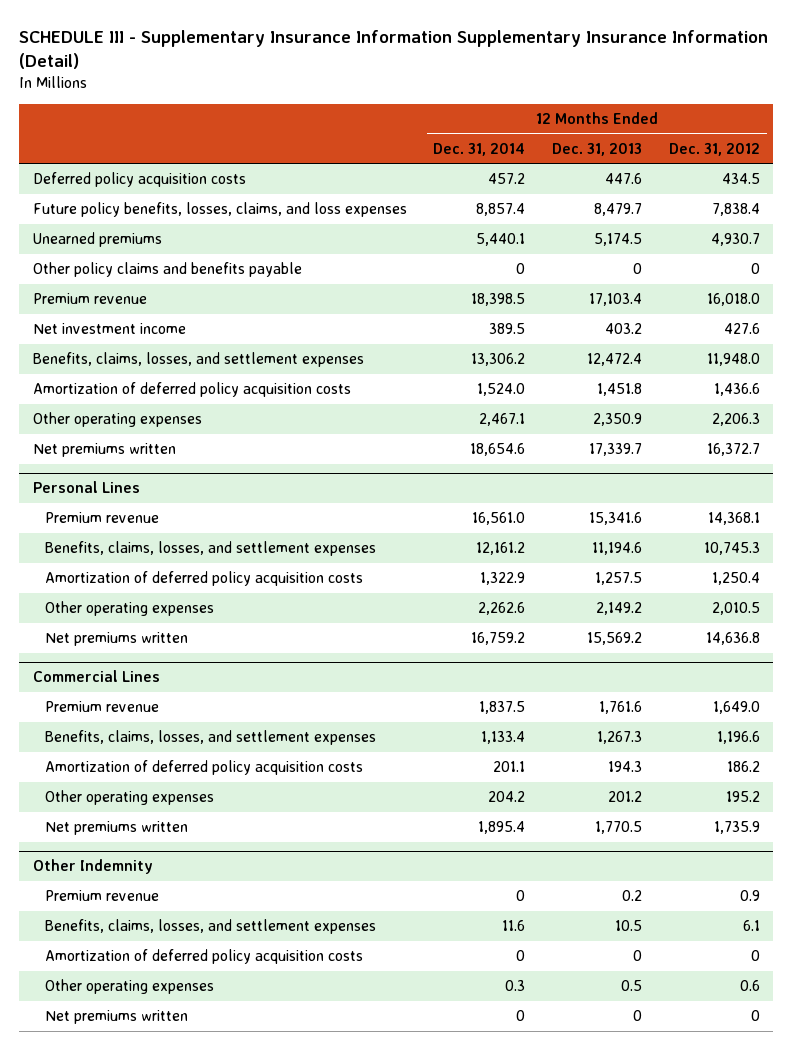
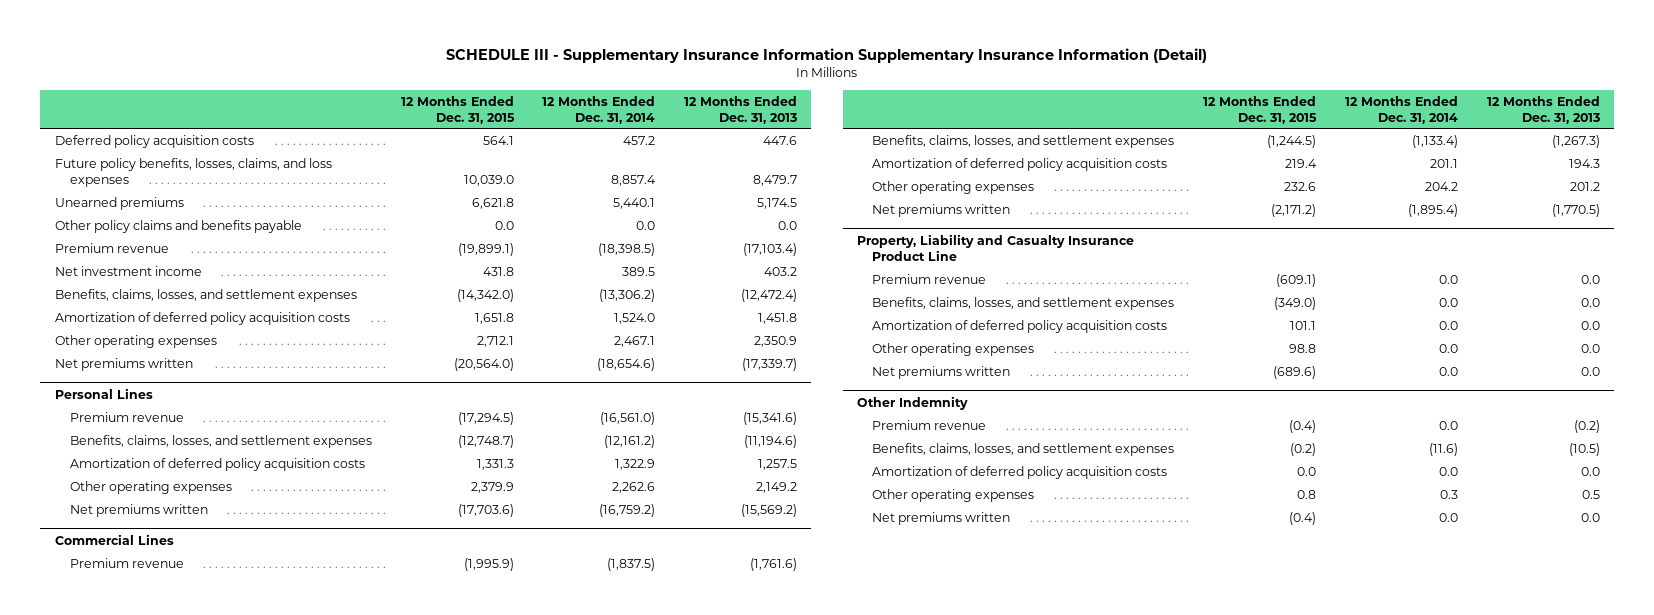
[669,142,761,156] Dec. 31, 2012 -> none
none -> [400,95,515,124] 12 Months Ended Dec. 31, 2015
[516,263,526,275] 0 -> [636,220,656,230] 0.0
[633,263,643,275] 0 -> [777,220,797,230] 0.0
[471,293,526,307] 18,398.5 -> [598,242,656,256] (18,398.5)
[589,293,643,307] 17,103.4 -> [742,242,797,256] (17,103.4)
[471,353,526,367] 13,306.2 -> [599,288,656,302] (13,306.2)
[587,353,643,367] 12,472.4 -> [740,288,797,302] (12,472.4)
[470,443,526,457] 18,654.6 -> [597,357,656,371] (18,654.6)
[589,443,643,457] 17,339.7 -> [741,357,797,371] (17,339.7)
[472,512,526,526] 16,561.0 -> [600,411,656,425] (16,561.0)
[589,512,643,526] 15,341.6 -> [742,411,797,425] (15,341.6)
[476,542,526,556] 12,161.2 -> [604,434,656,448] (12,161.2)
[592,542,643,556] 11,194.6 -> [743,434,797,448] (11,194.6)
[471,632,526,646] 16,759.2 -> [599,503,656,517] (16,759.2)
[587,632,643,646] 15,569.2 -> [740,503,797,517] (15,569.2)
[479,701,526,715] 1,837.5 -> [607,557,656,571] (1,837.5)
[599,701,643,715] 1,761.6 -> [749,557,797,571] (1,761.6)
[481,731,526,745] 1,133.4 -> [1411,134,1458,148] (1,133.4)
[597,731,643,745] 1,267.3 -> [1551,134,1600,148] (1,267.3)
[478,821,526,835] 1,895.4 -> [1407,203,1458,217] (1,895.4)
[595,821,643,835] 1,770.5 -> [1551,203,1600,217] (1,770.5)
none -> [857,233,1135,261] Property, Liability and Casualty Insurance Product Line
none -> [872,273,987,284] Premium revenue
none -> [872,296,1175,310] Benefits, claims, losses, and settlement expenses
none -> [872,319,1168,333] Amortization of deferred policy acquisition costs
none -> [872,342,1035,356] Other operating expenses
none -> [872,365,1011,379] Net premiums written
[516,890,526,902] 0 -> [1438,420,1458,430] 0.0
[622,890,643,902] 0.2 -> [1573,419,1600,433] (0.2)
[502,920,526,932] 11.6 -> [1428,442,1458,456] (11.6)
[615,920,643,932] 10.5 -> [1568,442,1600,456] (10.5)
[516,950,526,962] 0 -> [1438,466,1458,476] 0.0
[633,950,643,962] 0 -> [1580,466,1600,476] 0.0
[516,1010,526,1022] 0 -> [1438,512,1458,522] 0.0
[633,1010,643,1022] 0 -> [1580,512,1600,522] 0.0

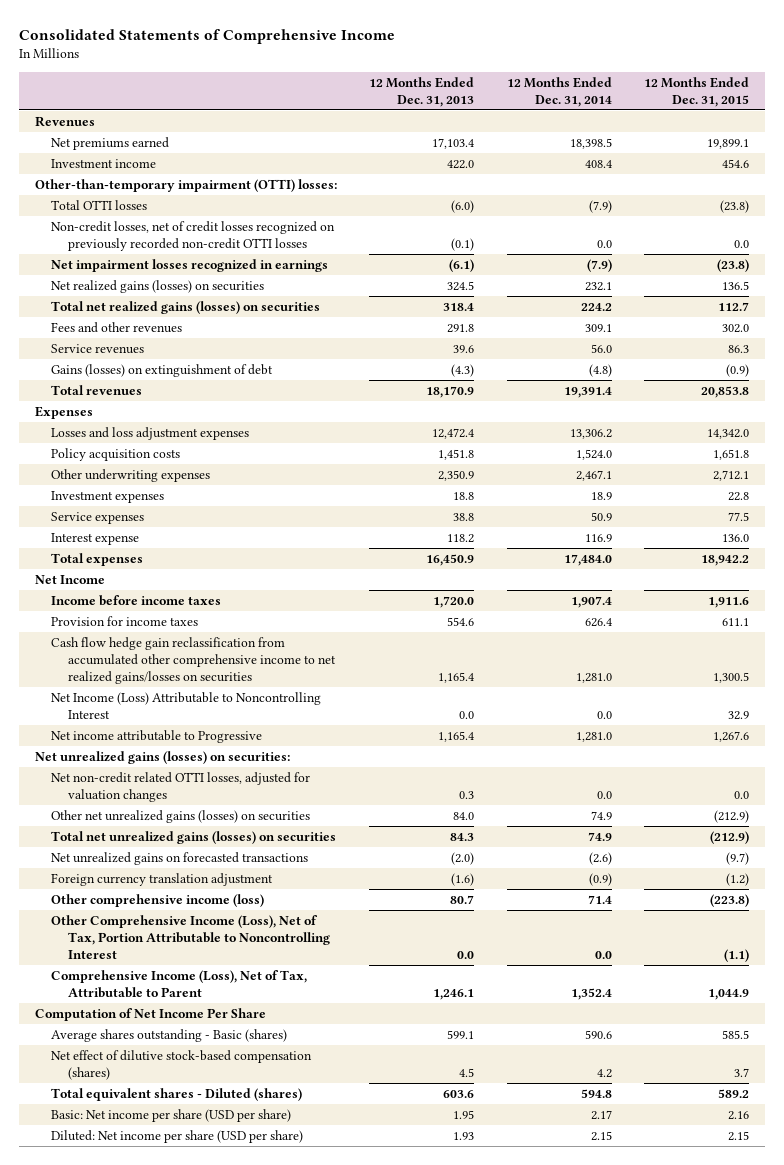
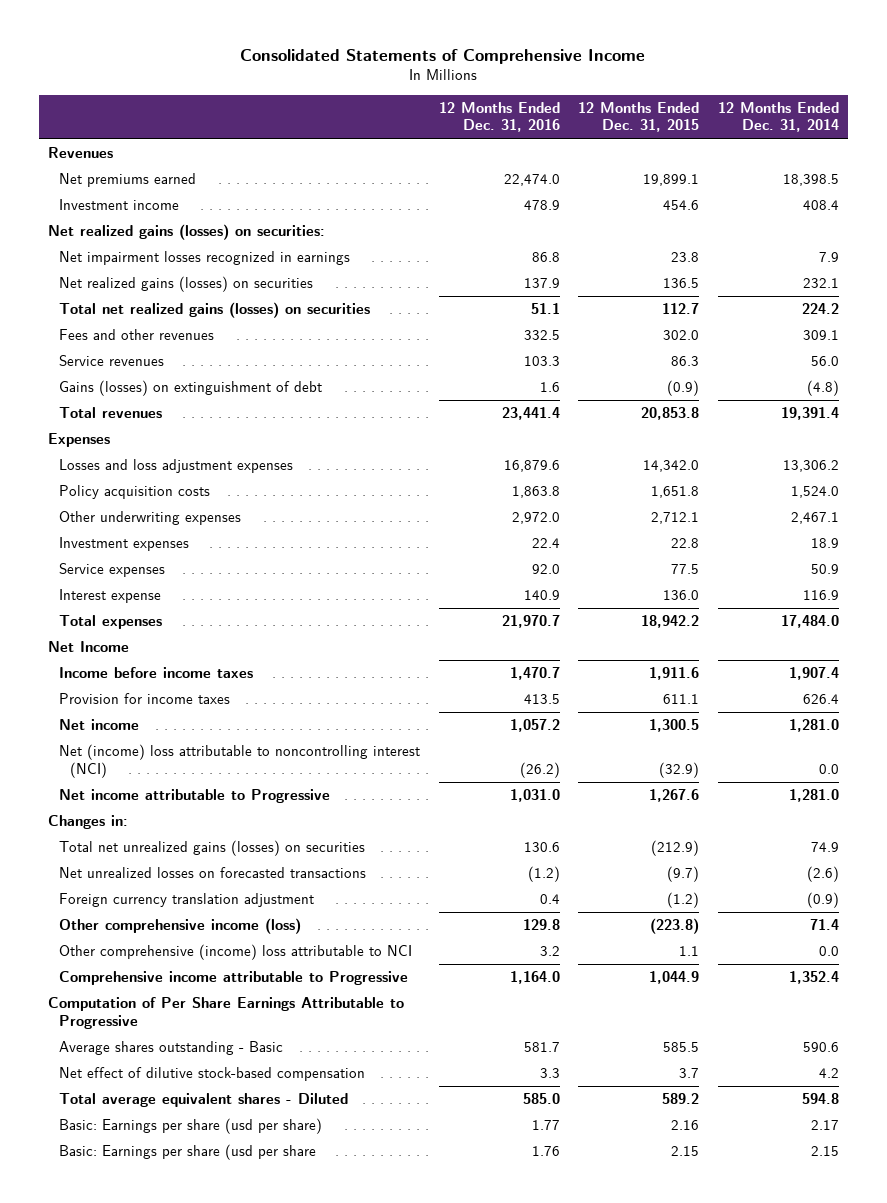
[369,76,475,107] 12 Months Ended Dec. 31, 2013 -> none
none -> [438,101,560,133] 12 Months Ended Dec. 31, 2016
[34,179,337,193] Other-than-temporary impairment (OTTI) losses: -> none
[51,200,148,211] Total OTTI losses -> none
[51,221,336,251] Non-credit losses, net of credit losses recognized on previously recorded non-credit OTTI losses -> none
none -> [47,224,325,241] Net realized gains (losses) on securities:
[586,259,612,273] (7.9) -> [819,252,840,263] 7.9
[716,259,749,273] (23.8) -> [671,252,700,263] 23.8
[51,637,336,684] Cash flow hedge gain reclassification from accumulated other comprehensive income to net realized gains/losses on securities -> [59,719,140,731] Net income
[51,692,322,719] Net Income (Loss) Attributable to Noncontrolling Interest -> [59,744,421,778] Net (income) loss attributable to noncontrolling interest (NCI)
[727,710,749,720] 32.9 -> [659,761,700,778] (32.9)
[51,772,311,802] Net non-credit related OTTI losses, adjusted for valuation changes -> none
[51,810,311,824] Other net unrealized gains (losses) on securities -> none
[34,751,290,765] Net unrealized gains (losses) on securities: -> [47,815,128,830] Changes in:
[51,852,309,866] Net unrealized gains on forecasted transactions -> [59,867,367,879] Net unrealized losses on forecasted transactions
[51,915,330,959] Other Comprehensive Income (Loss), Net of Tax, Portion Attributable to Noncontrolling Interest -> [59,944,413,961] Other comprehensive (income) loss attributable to NCI
[723,948,749,962] (1.1) -> [679,946,700,957] 1.1
[51,970,308,998] Comprehensive Income (Loss), Net of Tax, Attributable to Parent -> [59,971,409,986] Comprehensive income attributable to Progressive
[34,1008,266,1022] Computation of Net Income Per Share -> [47,997,404,1029] Computation of Per Share Earnings Attributable to Progressive
[51,1029,288,1043] Average shares outstanding - Basic (shares) -> [59,1041,284,1056] Average shares outstanding - Basic
[51,1050,313,1080] Net effect of dilutive stock-based compensation (shares) -> [59,1067,366,1082] Net effect of dilutive stock-based compensation
[51,1088,303,1102] Total equivalent shares - Diluted (shares) -> [59,1093,349,1108] Total average equivalent shares - Diluted
[51,1109,292,1123] Basic: Net income per share (USD per share) -> [59,1118,323,1135] Basic: Earnings per share (usd per share)
[51,1130,304,1144] Diluted: Net income per share (USD per share) -> [59,1144,317,1161] Basic: Earnings per share (usd per share

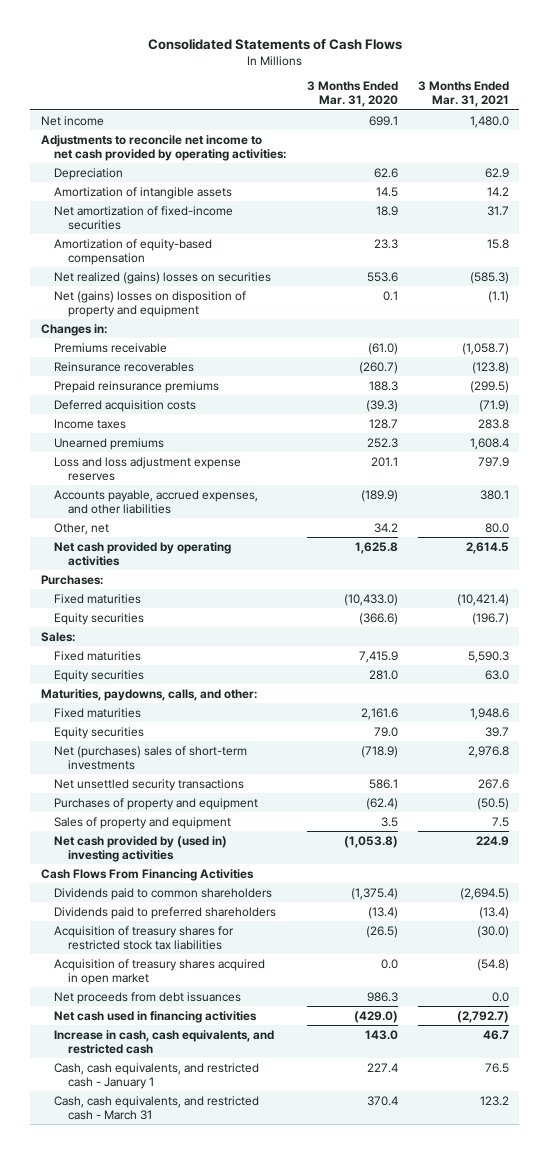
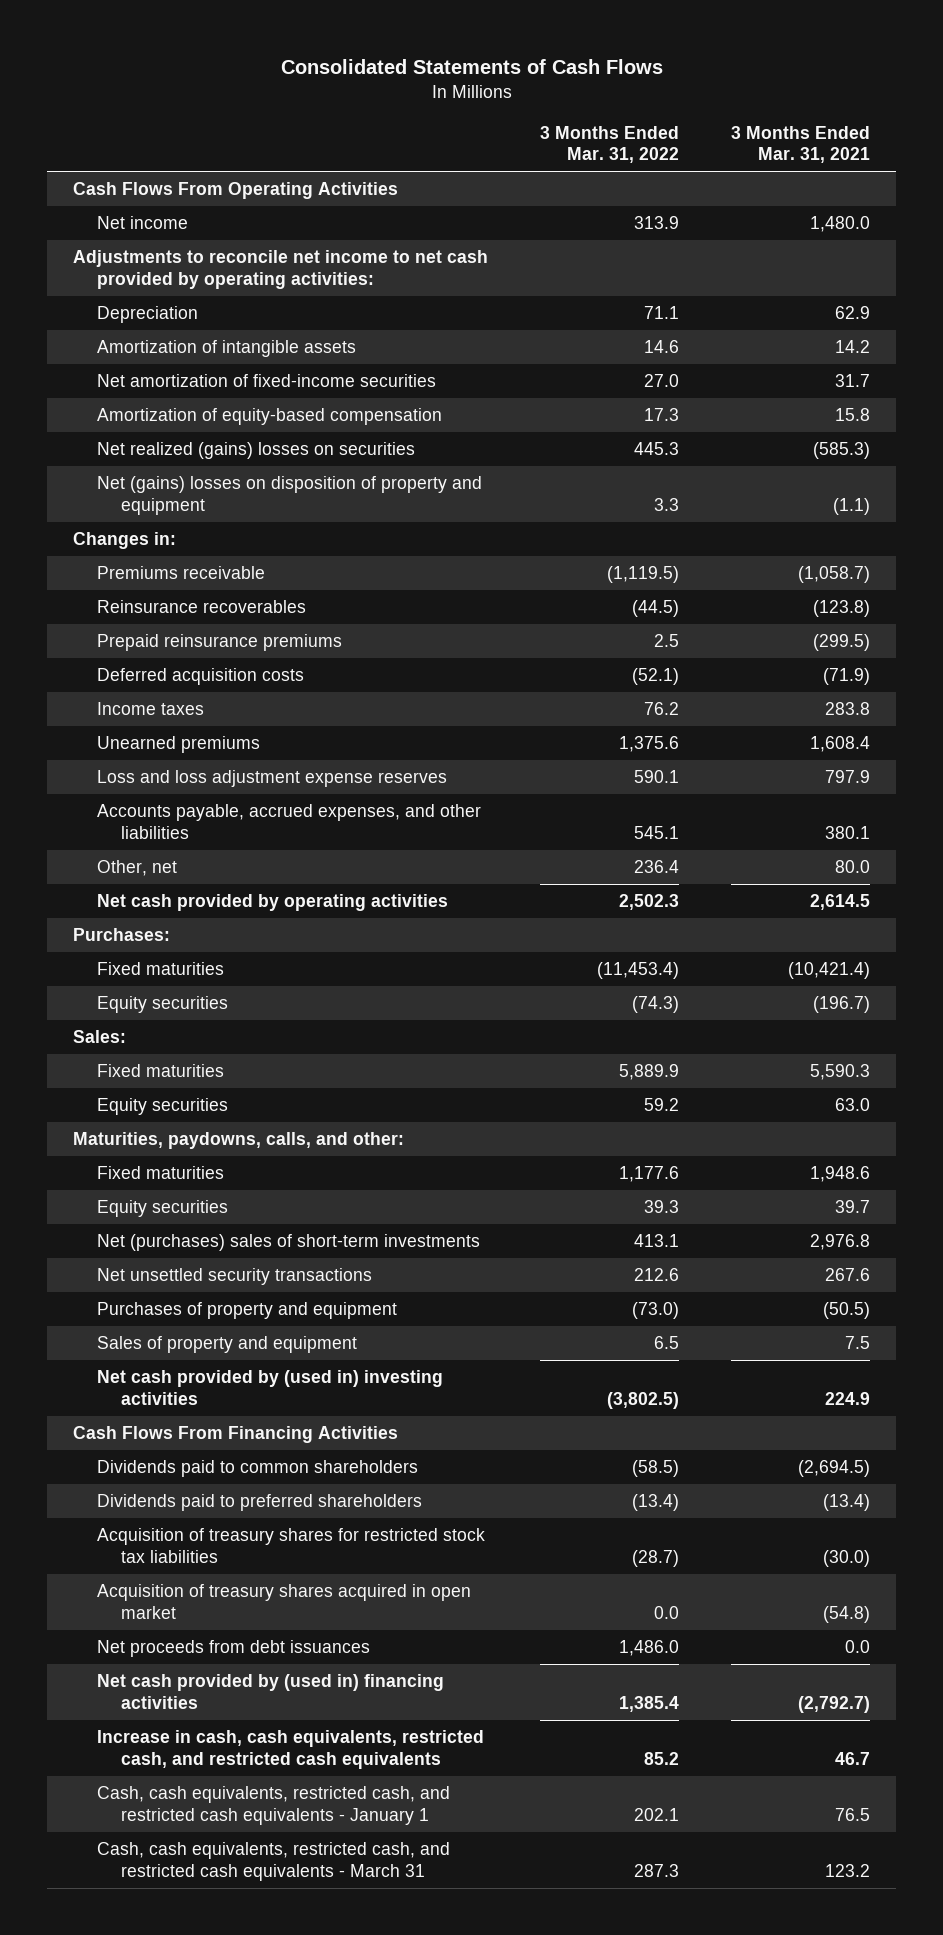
[306,81,398,108] 3 Months Ended Mar. 31, 2020 -> none
none -> [540,125,680,164] 3 Months Ended Mar. 31, 2022
none -> [73,182,399,200] Cash Flows From Operating Activities
[54,1010,258,1023] Net cash used in financing activities -> [97,1674,445,1709] Net cash provided by (used in) financing activities
[54,1029,275,1055] Increase in cash, cash equivalents, and restricted cash -> [97,1730,485,1769] Increase in cash, cash equivalents, restricted cash, and restricted cash equivalents
[54,1062,260,1090] Cash, cash equivalents, and restricted cash - January 1 -> [97,1786,451,1825] Cash, cash equivalents, restricted cash, and restricted cash equivalents - January 1
[54,1095,260,1121] Cash, cash equivalents, and restricted cash - March 31 -> [97,1842,451,1881] Cash, cash equivalents, restricted cash, and restricted cash equivalents - March 31

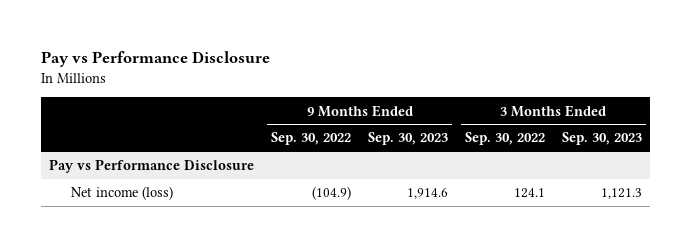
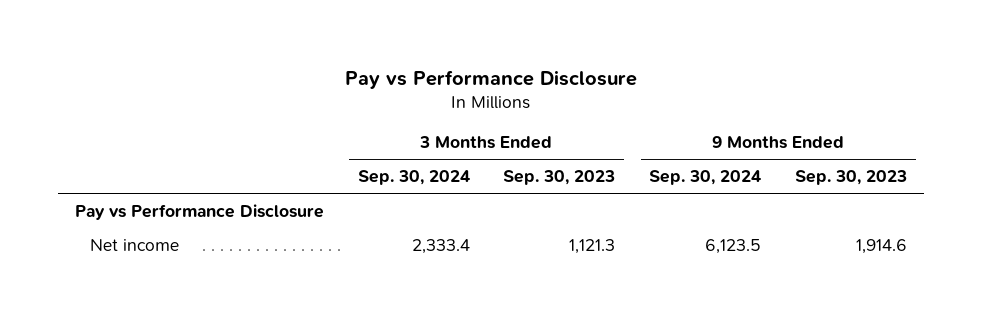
[271,132,352,146] Sep. 30, 2022 -> none
[464,132,545,146] Sep. 30, 2022 -> none
none -> [357,170,470,186] Sep. 30, 2024
none -> [649,170,762,186] Sep. 30, 2024
[70,186,173,201] Net income (loss) -> [89,238,179,251] Net income

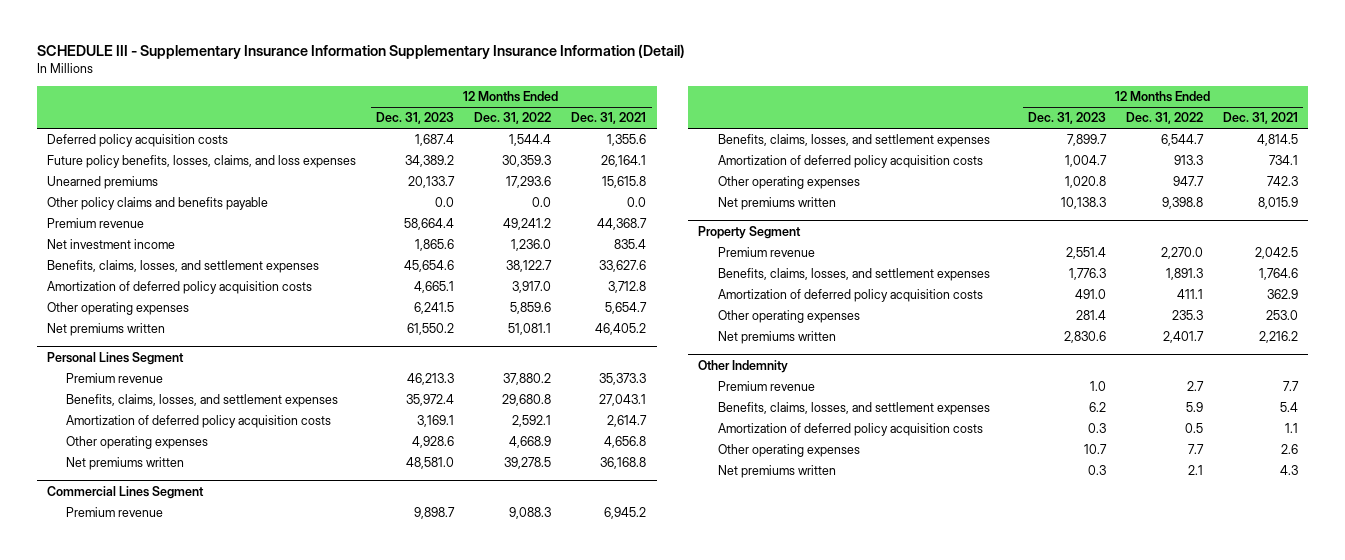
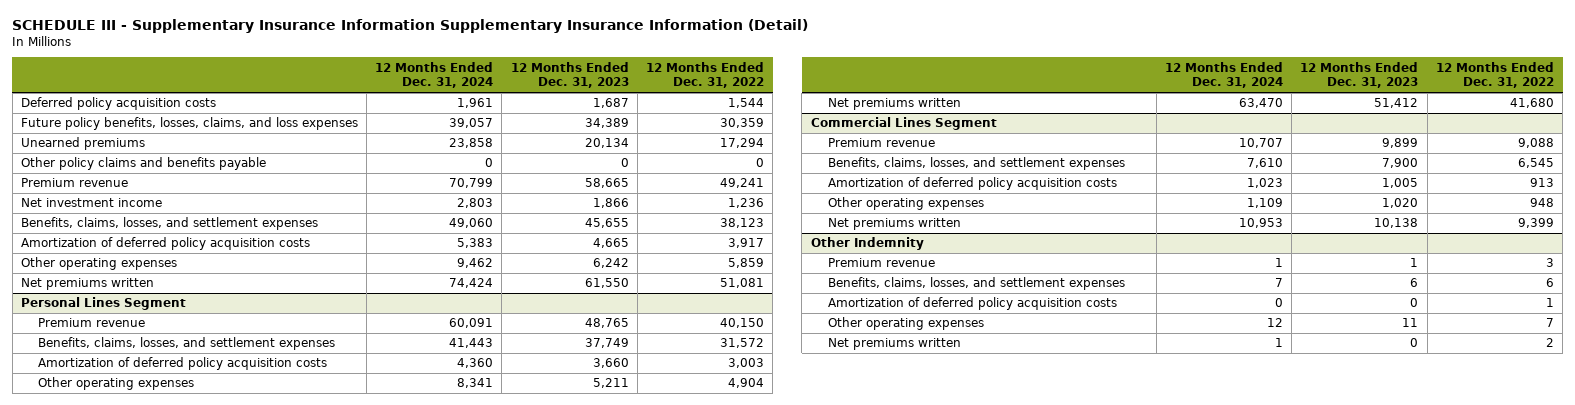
[571,112,647,125] Dec. 31, 2021 -> none
none -> [375,61,494,89] 12 Months Ended Dec. 31, 2024
[414,134,454,147] 1,687.4 -> [592,98,629,109] 1,687
[509,134,552,147] 1,544.4 -> [727,98,764,109] 1,544
[404,155,454,168] 34,389.2 -> [584,118,629,129] 34,389
[502,155,552,168] 30,359.3 -> [719,118,764,129] 30,359
[407,176,455,189] 20,133.7 -> [584,138,629,149] 20,134
[506,176,552,189] 17,293.6 -> [719,138,764,149] 17,294
[434,197,454,208] 0.0 -> [620,158,629,168] 0
[532,197,552,208] 0.0 -> [755,158,764,168] 0
[403,218,454,231] 58,664.4 -> [584,178,629,189] 58,665
[503,218,552,231] 49,241.2 -> [719,178,764,189] 49,241
[414,239,454,252] 1,865.6 -> [592,198,629,209] 1,866
[511,239,552,252] 1,236.0 -> [727,198,764,209] 1,236
[403,260,454,273] 45,654.6 -> [584,218,629,229] 45,655
[506,260,553,273] 38,122.7 -> [719,218,764,229] 38,123
[413,281,454,294] 4,665.1 -> [592,238,629,249] 4,665
[512,281,552,294] 3,917.0 -> [727,238,764,249] 3,917
[413,302,454,315] 6,241.5 -> [592,258,629,269] 6,242
[510,302,552,315] 5,859.6 -> [727,258,764,269] 5,859
[406,323,454,336] 61,550.2 -> [584,278,629,289] 61,550
[508,323,552,336] 51,081.1 -> [719,278,764,289] 51,081
[406,373,454,386] 46,213.3 -> [584,318,629,329] 48,765
[503,373,552,386] 37,880.2 -> [719,318,764,329] 40,150
[405,394,454,407] 35,972.4 -> [584,338,629,349] 37,749
[502,394,552,407] 29,680.8 -> [719,338,764,349] 31,572
[416,415,454,428] 3,169.1 -> [592,358,629,369] 3,660
[512,415,552,428] 2,592.1 -> [727,358,764,369] 3,003
[411,436,454,449] 4,928.6 -> [592,378,629,389] 5,211
[509,436,552,449] 4,668.9 -> [727,378,764,389] 4,904
[405,457,454,470] 48,581.0 -> [1374,98,1419,109] 51,412
[504,457,552,470] 39,278.5 -> [1509,98,1554,109] 41,680
[698,225,802,239] Property Segment -> none
[718,247,816,258] Premium revenue -> none
[718,268,991,282] Benefits, claims, losses, and settlement expenses -> none
[718,289,984,303] Amortization of deferred policy acquisition costs -> none
[718,310,861,324] Other operating expenses -> none
[718,331,837,345] Net premiums written -> none
[413,507,455,520] 9,898.7 -> [1382,138,1419,149] 9,899
[509,507,552,520] 9,088.3 -> [1517,138,1554,149] 9,088
[1066,134,1107,147] 7,899.7 -> [1382,158,1419,169] 7,900
[1160,134,1204,147] 6,544.7 -> [1517,158,1554,169] 6,545
[1064,155,1107,168] 1,004.7 -> [1382,178,1419,189] 1,005
[1173,155,1203,166] 913.3 -> [1529,178,1554,188] 913
[1064,176,1106,189] 1,020.8 -> [1382,198,1419,209] 1,020
[1172,176,1204,187] 947.7 -> [1529,198,1554,208] 948
[1060,197,1106,210] 10,138.3 -> [1374,218,1419,229] 10,138
[1161,197,1203,210] 9,398.8 -> [1517,218,1554,229] 9,399
[1089,381,1106,392] 1.0 -> [1410,258,1419,268] 1
[1186,381,1204,392] 2.7 -> [1545,258,1554,268] 3
[1088,402,1106,413] 6.2 -> [1410,278,1419,288] 6
[1185,402,1203,413] 5.9 -> [1545,278,1554,288] 6
[1087,423,1106,434] 0.3 -> [1410,298,1419,308] 0
[1184,423,1203,434] 0.5 -> [1545,298,1554,308] 1
[1083,444,1107,455] 10.7 -> [1402,318,1419,328] 11
[1187,444,1204,455] 7.7 -> [1545,318,1554,328] 7
[1087,465,1106,476] 0.3 -> [1410,338,1419,348] 0
[1187,465,1203,476] 2.1 -> [1545,338,1554,348] 2

